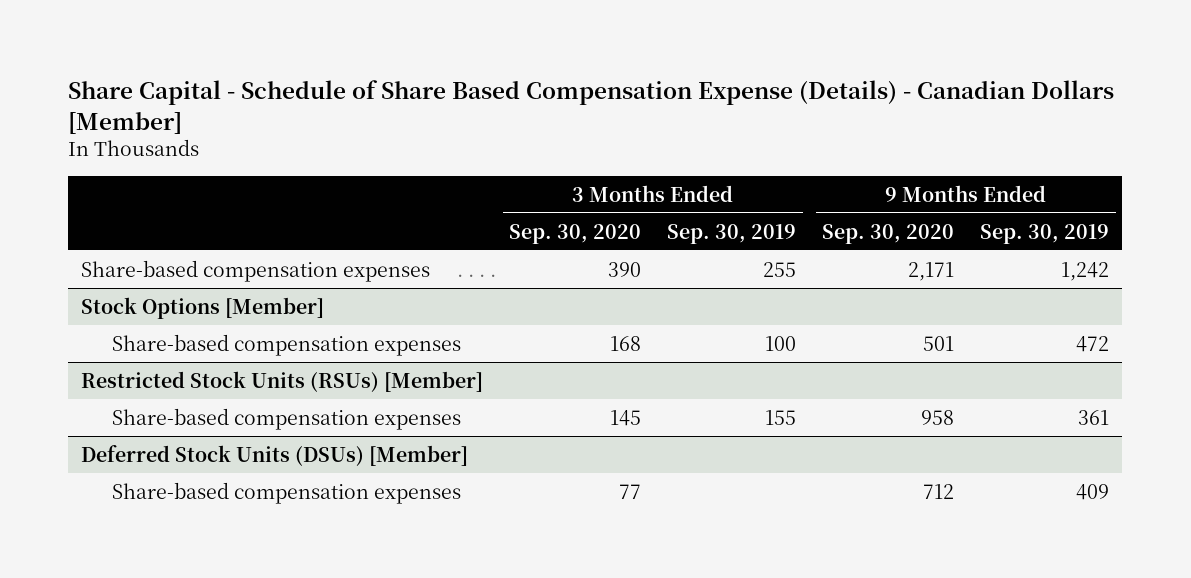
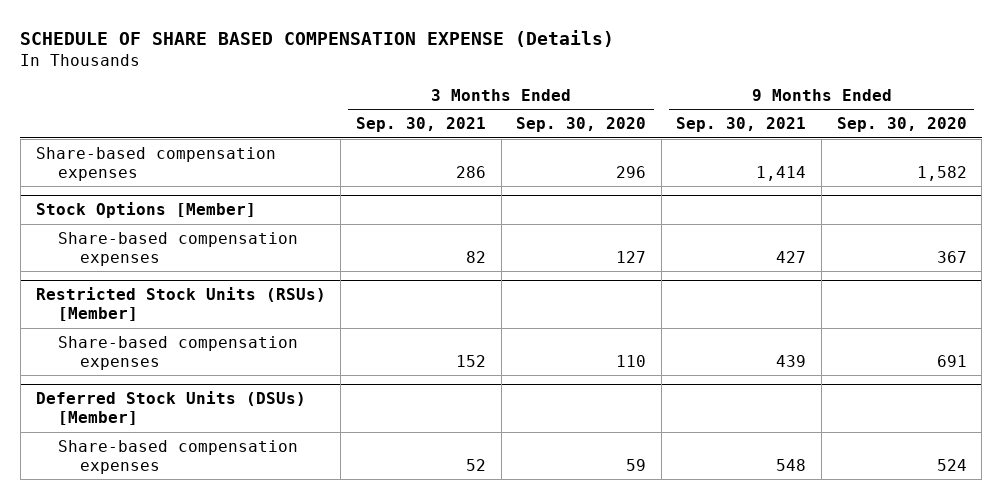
[68,79,1115,134] Share Capital - Schedule of Share Based Compensation Expense (Details) - Canadian Dollars [Member] -> [20,29,615,47] SCHEDULE OF SHARE BASED COMPENSATION EXPENSE (Details)
[667,223,797,244] Sep. 30, 2019 -> none
[980,223,1110,244] Sep. 30, 2019 -> none
none -> [355,117,486,133] Sep. 30, 2021
none -> [676,117,807,133] Sep. 30, 2021
[608,261,642,277] 390 -> [616,165,647,178] 296
[908,261,955,281] 2,171 -> [916,165,967,181] 1,582
[610,335,642,351] 168 -> [616,250,647,263] 127
[923,335,955,351] 501 -> [936,250,967,263] 367
[610,409,642,426] 145 -> [616,354,647,367] 110
[921,409,955,425] 958 -> [936,354,967,367] 691
[619,483,642,499] 77 -> [626,458,647,471] 59
[923,483,955,499] 712 -> [936,458,967,471] 524

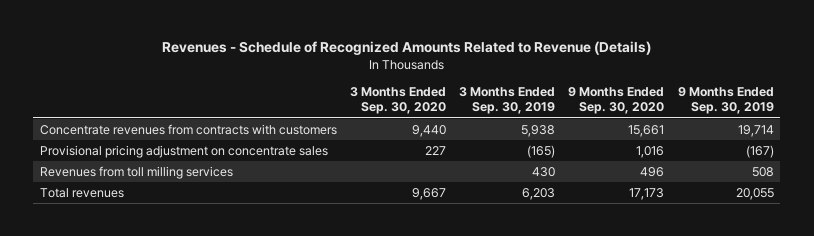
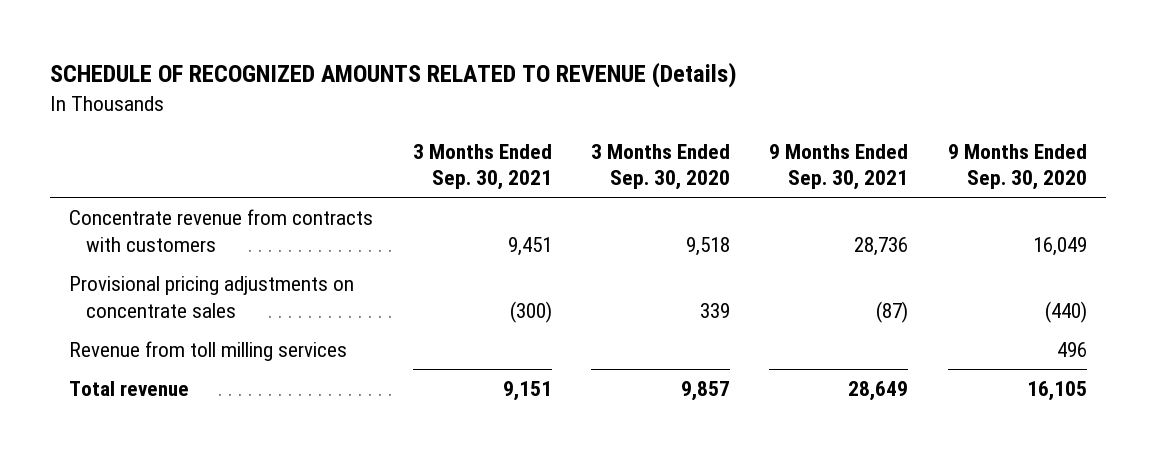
[161,41,651,56] Revenues - Schedule of Recognized Amounts Related to Revenue (Details) -> [49,62,737,89] SCHEDULE OF RECOGNIZED AMOUNTS RELATED TO REVENUE (Details)
[459,87,556,115] 3 Months Ended Sep. 30, 2019 -> none
[677,87,774,115] 9 Months Ended Sep. 30, 2019 -> none
none -> [412,143,552,191] 3 Months Ended Sep. 30, 2021
none -> [769,143,909,191] 9 Months Ended Sep. 30, 2021
[39,124,337,136] Concentrate revenues from contracts with customers -> [69,209,374,252] Concentrate revenue from contracts with customers
[412,125,447,138] 9,440 -> [686,236,731,256] 9,518
[628,125,665,138] 15,661 -> [1032,236,1087,256] 16,049
[39,145,328,159] Provisional pricing adjustment on concentrate sales -> [69,276,355,318] Provisional pricing adjustments on concentrate sales
[425,146,447,156] 227 -> [700,302,731,318] 339
[636,146,665,159] 1,016 -> [1044,300,1087,323] (440)
[39,166,233,180] Revenues from toll milling services -> [69,341,348,362] Revenue from toll milling services
[39,188,124,199] Total revenues -> [69,381,190,397] Total revenue
[412,188,447,201] 9,667 -> [681,381,731,402] 9,857
[629,188,665,201] 17,173 -> [1026,381,1087,402] 16,105

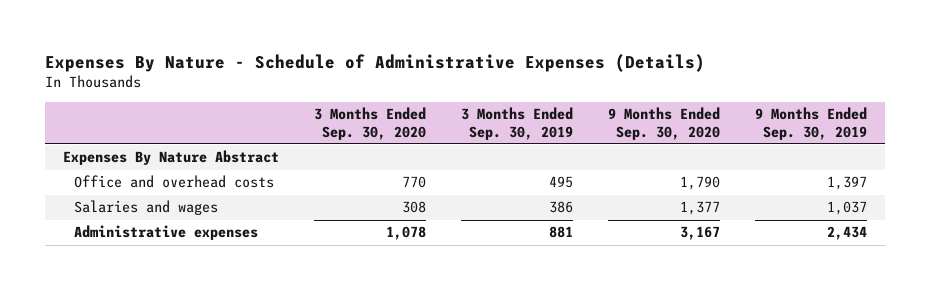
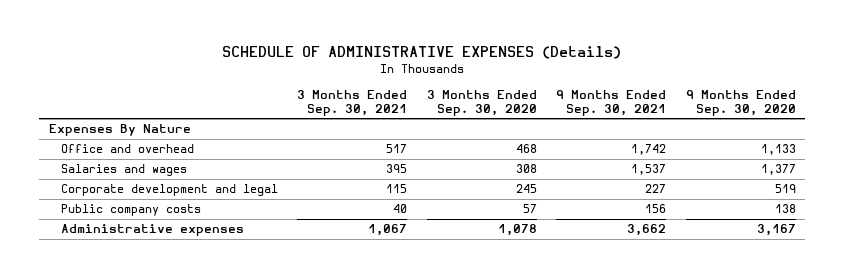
[44,53,705,72] Expenses By Nature - Schedule of Administrative Expenses (Details) -> [222,46,622,60] SCHEDULE OF ADMINISTRATIVE EXPENSES (Details)
[460,107,573,140] 3 Months Ended Sep. 30, 2019 -> none
[755,107,868,140] 9 Months Ended Sep. 30, 2019 -> none
none -> [297,90,408,116] 3 Months Ended Sep. 30, 2021
none -> [556,90,667,116] 9 Months Ended Sep. 30, 2021
[62,150,279,166] Expenses By Nature Abstract -> [49,124,192,137] Expenses By Nature
[73,175,274,189] Office and overhead costs -> [60,144,194,154] Office and overhead
[401,176,426,189] 770 -> [515,144,537,154] 468
[680,176,721,191] 1,790 -> [760,144,796,156] 1,133
none -> [60,184,278,197] Corporate development and legal
none -> [60,204,201,217] Public company costs

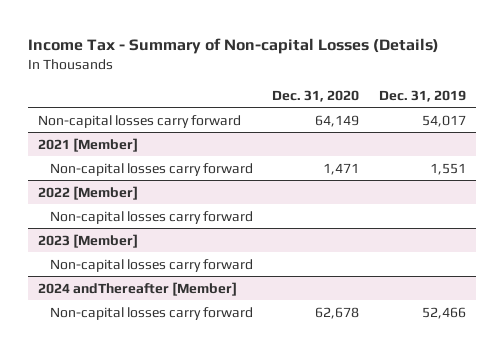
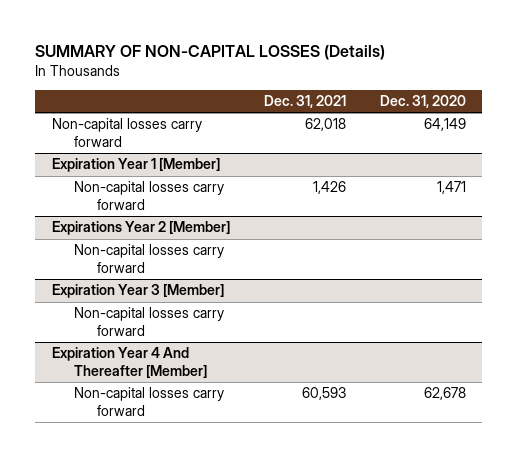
[28,37,440,54] Income Tax - Summary of Non-capital Losses (Details) -> [34,44,385,60] SUMMARY OF NON-CAPITAL LOSSES (Details)
[378,89,466,102] Dec. 31, 2019 -> none
none -> [263,95,346,109] Dec. 31, 2021
[37,137,138,152] 2021 [Member] -> [51,158,220,173] Expiration Year 1 [Member]
[37,185,138,200] 2022 [Member] -> [51,221,230,236] Expirations Year 2 [Member]
[37,233,138,248] 2023 [Member] -> [51,284,224,299] Expiration Year 3 [Member]
[37,281,237,296] 2024 andThereafter [Member] -> [51,347,208,379] Expiration Year 4 And Thereafter [Member]

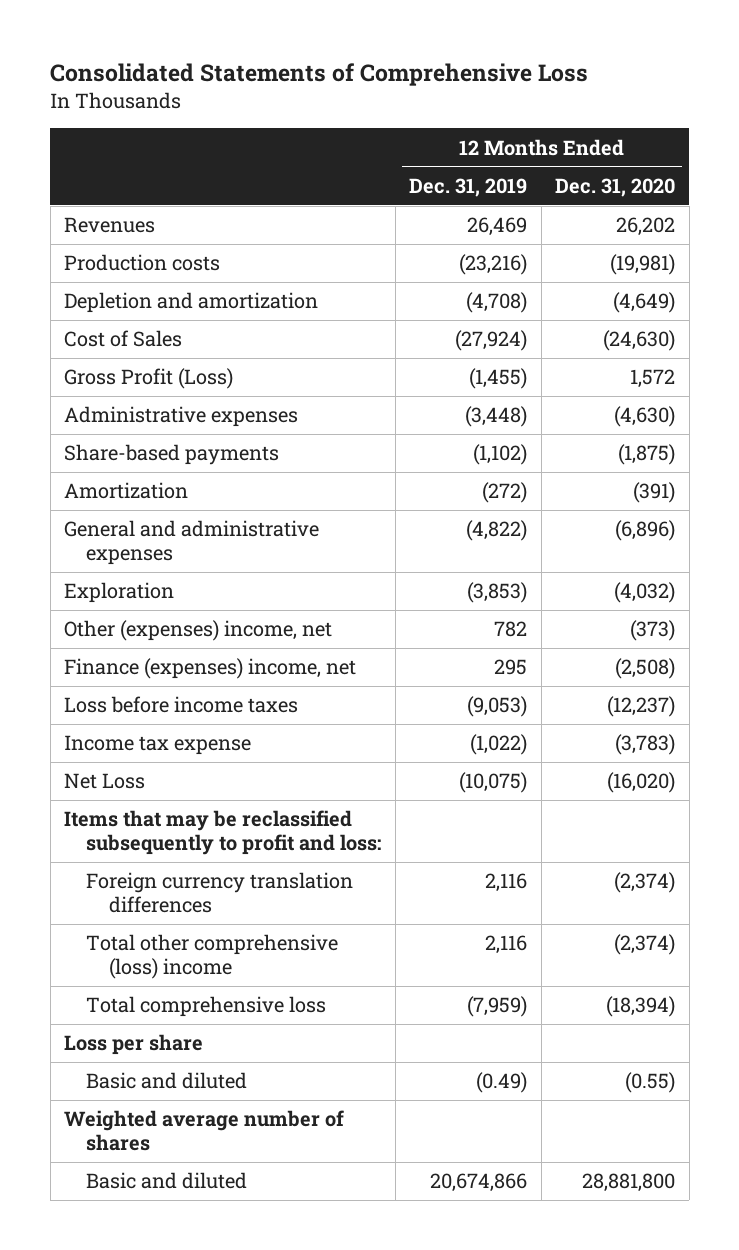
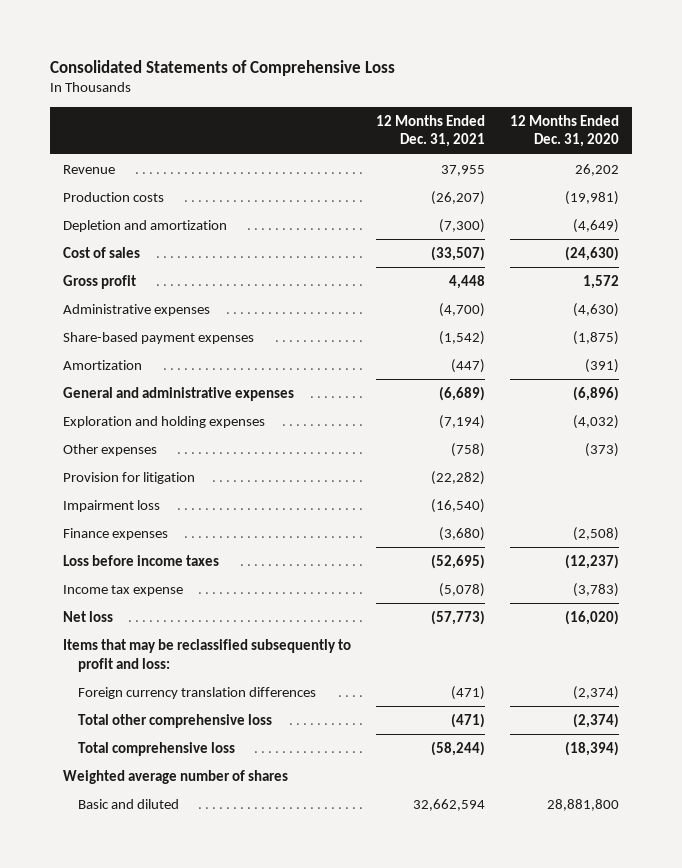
[409,177,528,197] Dec. 31, 2019 -> none
none -> [376,114,486,148] 12 Months Ended Dec. 31, 2021
[64,217,156,234] Revenues -> [62,164,115,174] Revenue
[64,330,183,348] Cost of Sales -> [62,246,140,258] Cost of sales
[64,368,234,390] Gross Profit (Loss) -> [62,274,136,289] Gross profit
[64,444,280,466] Share-based payments -> [62,331,254,344] Share-based payment expenses
[64,582,175,604] Exploration -> [62,415,265,428] Exploration and holding expenses
[64,620,333,642] Other (expenses) income, net -> [62,443,157,456] Other expenses
none -> [62,471,195,484] Provision for litigation
none -> [62,499,160,512] Impairment loss
[64,658,357,680] Finance (expenses) income, net -> [62,527,168,540] Finance expenses
[64,773,146,790] Net Loss -> [62,610,113,622] Net loss
[86,934,339,980] Total other comprehensive (loss) income -> [78,713,273,728] Total other comprehensive loss
[64,1034,204,1056] Loss per share -> none
[86,1072,248,1090] Basic and diluted -> none

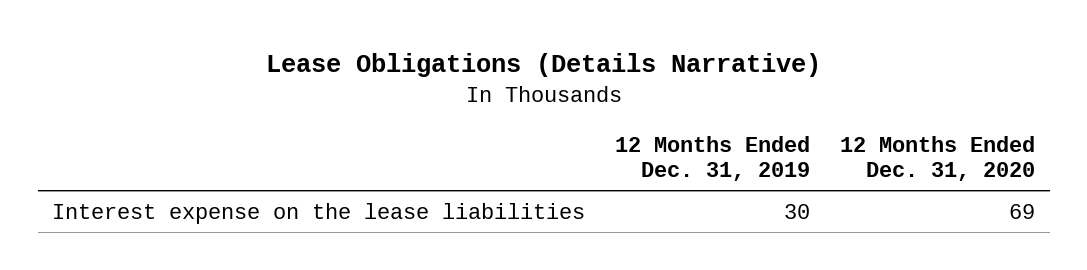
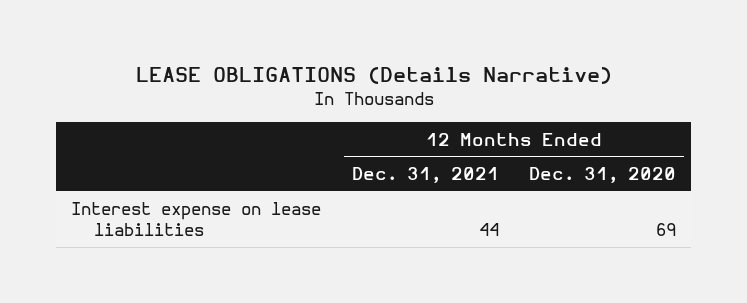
[265,52,821,77] Lease Obligations (Details Narrative) -> [135,67,612,85] LEASE OBLIGATIONS (Details Narrative)
[615,135,811,182] 12 Months Ended Dec. 31, 2019 -> none
none -> [351,166,499,183] Dec. 31, 2021
[52,202,586,224] Interest expense on the lease liabilities -> [71,201,322,237] Interest expense on lease liabilities

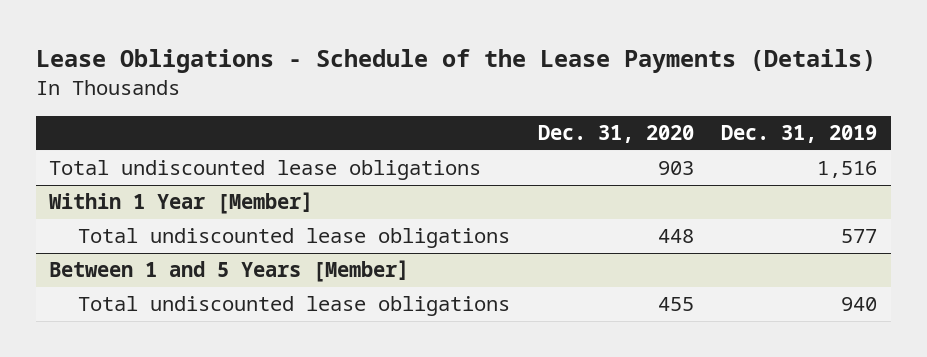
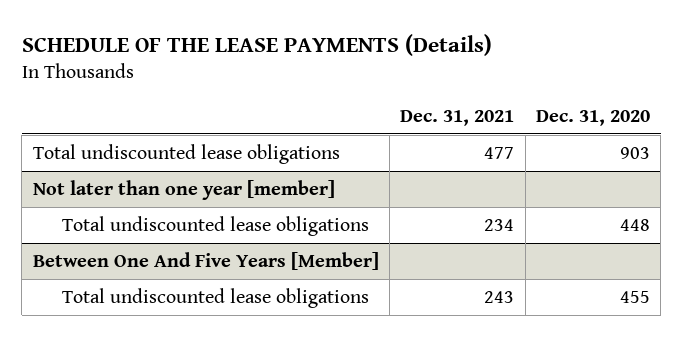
[35,49,876,74] Lease Obligations - Schedule of the Lease Payments (Details) -> [21,33,492,56] SCHEDULE OF THE LEASE PAYMENTS (Details)
[721,125,878,144] Dec. 31, 2019 -> none
none -> [400,109,515,126] Dec. 31, 2021
[49,192,314,215] Within 1 Year [Member] -> [32,180,335,201] Not later than one year [member]
[49,260,410,283] Between 1 and 5 Years [Member] -> [32,252,379,271] Between One And Five Years [Member]

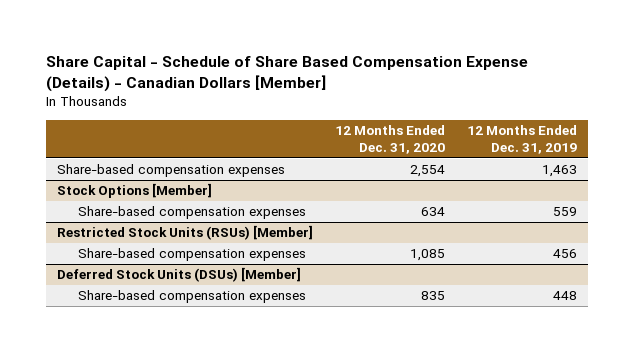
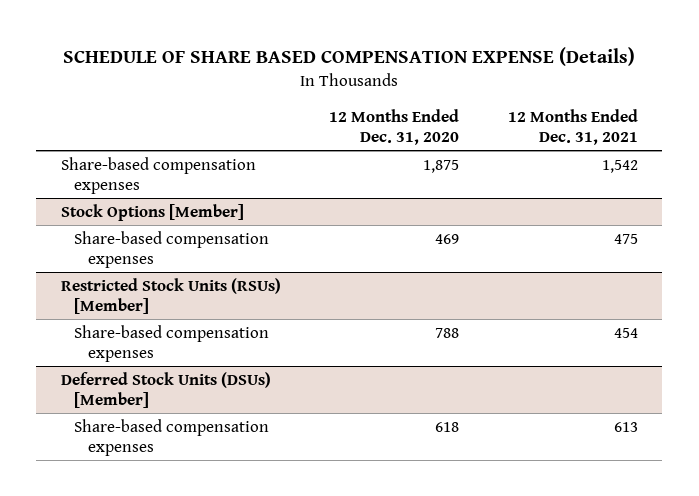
[45,55,528,92] Share Capital - Schedule of Share Based Compensation Expense (Details) - Canadian Dollars [Member] -> [63,46,636,66] SCHEDULE OF SHARE BASED COMPENSATION EXPENSE (Details)
[466,124,577,154] 12 Months Ended Dec. 31, 2019 -> none
none -> [508,109,639,146] 12 Months Ended Dec. 31, 2021
[409,165,445,178] 2,554 -> [423,159,460,173] 1,875
[420,207,445,217] 634 -> [435,233,460,244] 469
[409,249,445,262] 1,085 -> [435,327,460,338] 788
[420,291,445,301] 835 -> [435,421,460,432] 618

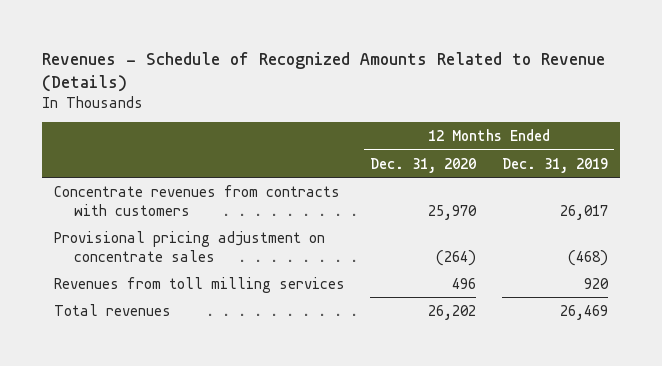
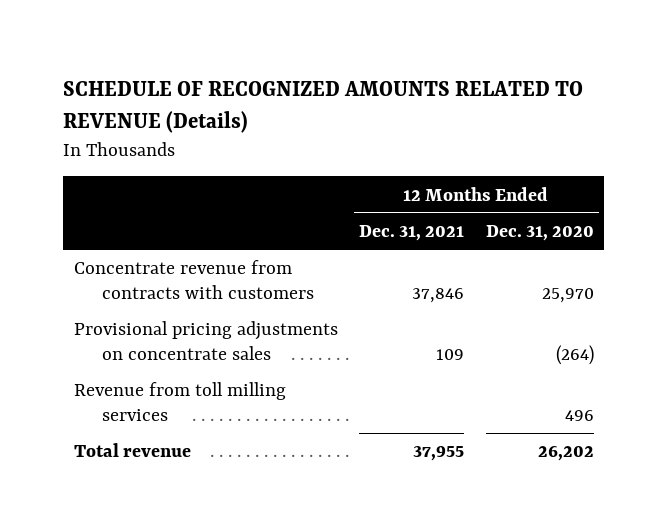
[41,51,605,92] Revenues - Schedule of Recognized Amounts Related to Revenue (Details) -> [63,80,584,133] SCHEDULE OF RECOGNIZED AMOUNTS RELATED TO REVENUE (Details)
[501,157,608,173] Dec. 31, 2019 -> none
none -> [359,225,465,242] Dec. 31, 2021
[54,184,341,216] Concentrate revenues from contracts with customers -> [74,260,314,299] Concentrate revenue from contracts with customers
[54,230,326,262] Provisional pricing adjustment on concentrate sales -> [74,321,339,360] Provisional pricing adjustments on concentrate sales
[54,276,346,293] Revenues from toll milling services -> [74,382,287,421] Revenue from toll milling services
[54,303,172,316] Total revenues -> [74,443,192,458] Total revenue

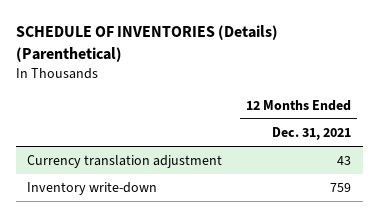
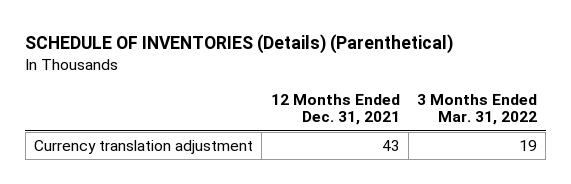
none -> [416,93,537,126] 3 Months Ended Mar. 31, 2022
[27,182,158,196] Inventory write-down -> none

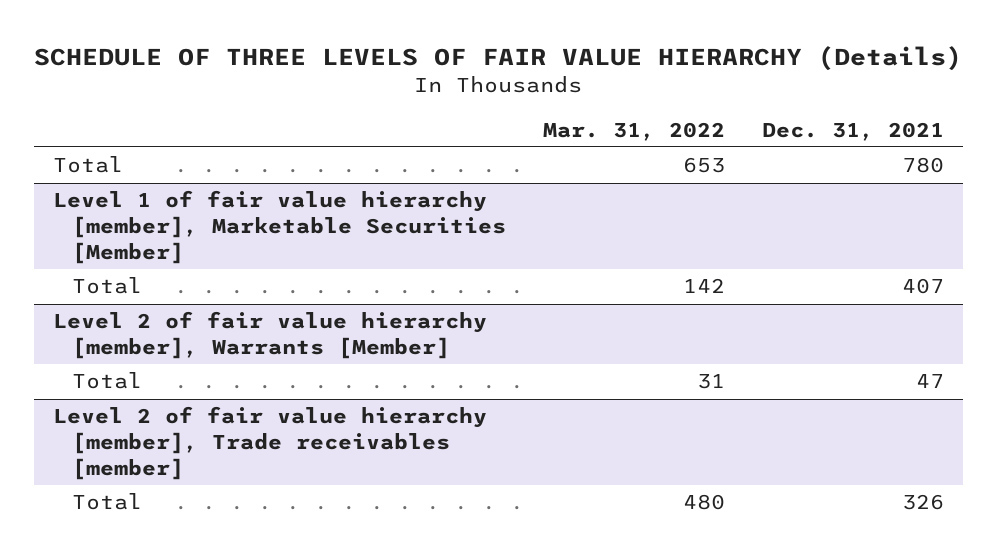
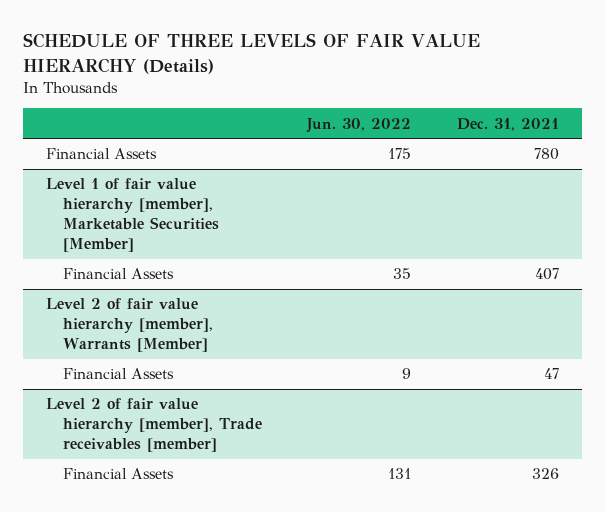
[542,121,725,141] Mar. 31, 2022 -> none
none -> [306,117,412,133] Jun. 30, 2022
[52,156,123,174] Total -> [46,148,158,160] Financial Assets
[71,277,142,295] Total -> [62,268,174,280] Financial Assets
[71,372,142,390] Total -> [62,368,174,380] Financial Assets
[71,493,142,511] Total -> [62,468,174,480] Financial Assets

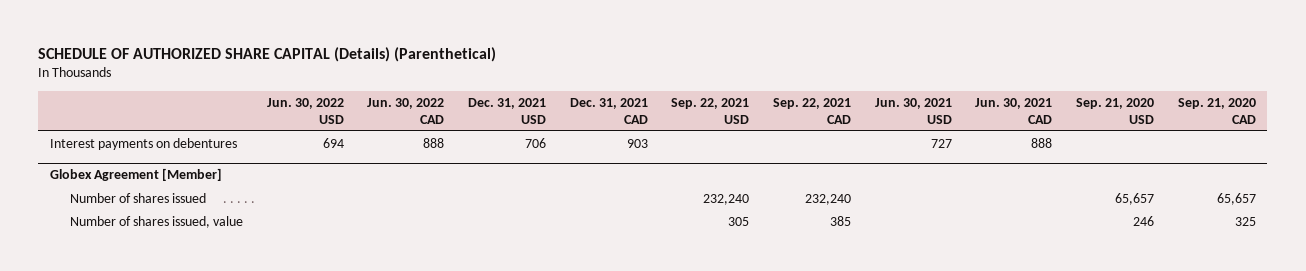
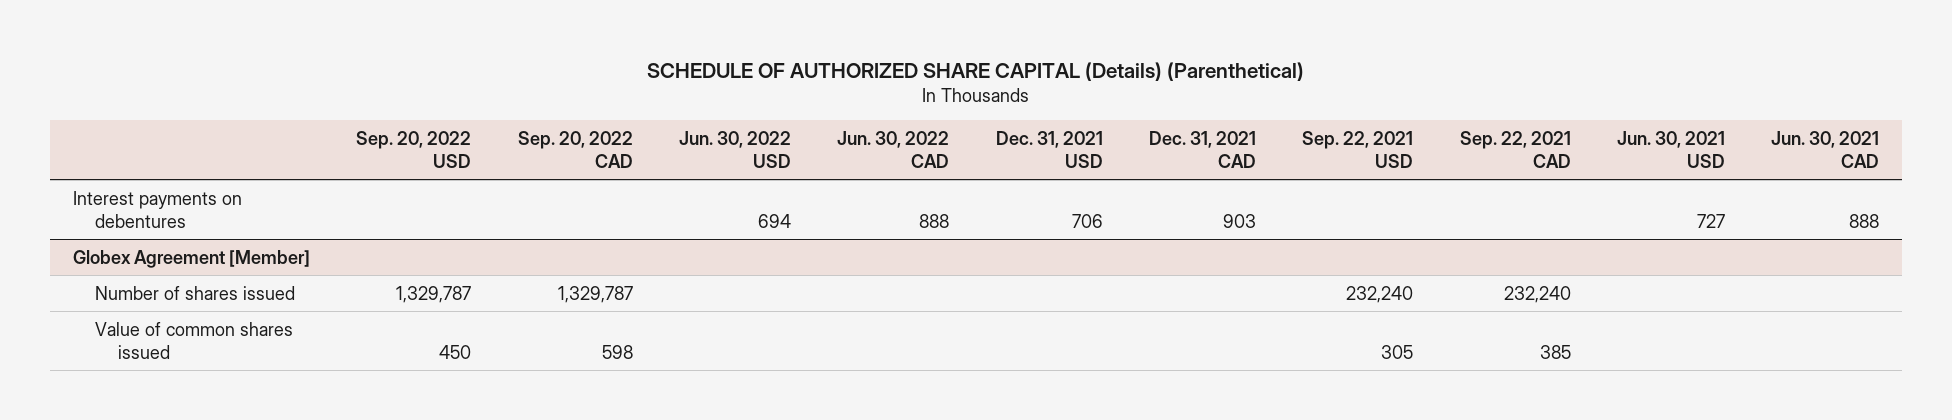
[1075,97,1154,124] Sep. 21, 2020 USD -> none
[1177,97,1256,124] Sep. 21, 2020 CAD -> none
none -> [356,130,472,168] Sep. 20, 2022 USD
none -> [517,130,633,168] Sep. 20, 2022 CAD
[69,215,243,228] Number of shares issued, value -> [95,321,294,359] Value of common shares issued

